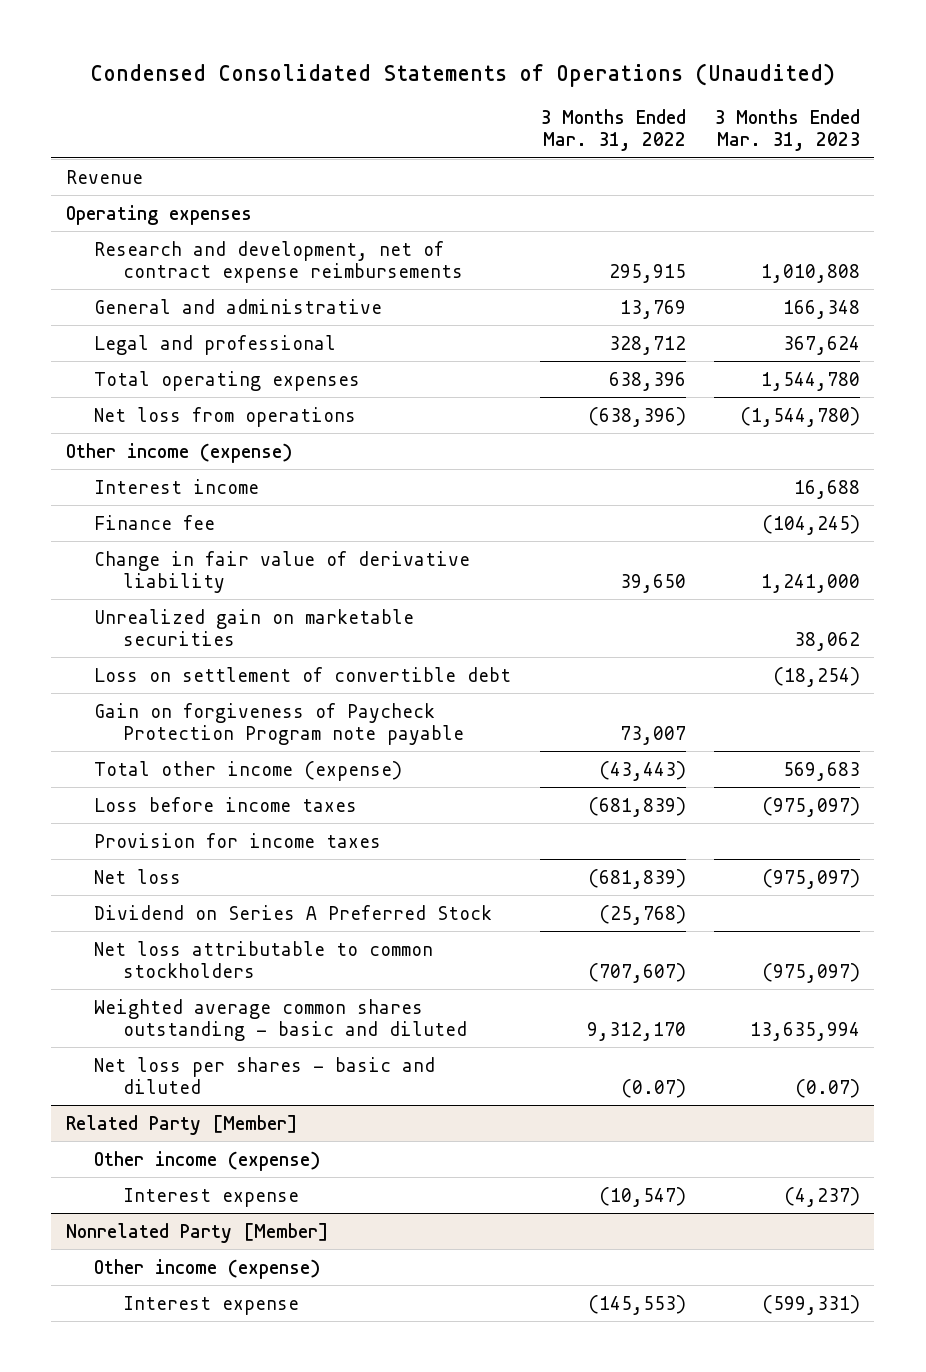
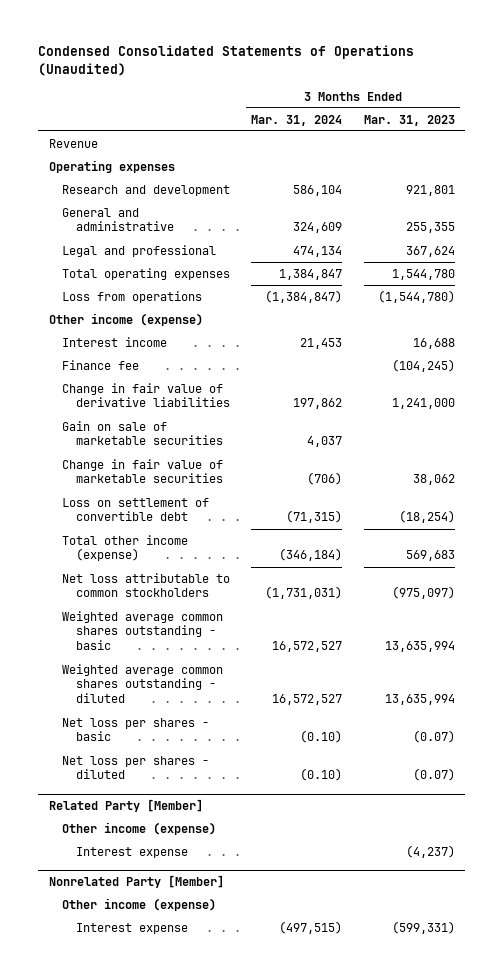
[539,109,686,152] 3 Months Ended Mar. 31, 2022 -> none
none -> [251,114,343,126] Mar. 31, 2024
[94,240,464,283] Research and development, net of contract expense reimbursements -> [62,184,231,196] Research and development
[761,263,861,283] 1,010,808 -> [405,184,455,196] 921,801
[783,299,861,319] 166,348 -> [405,222,455,234] 255,355
[94,406,357,427] Net loss from operations -> [62,290,203,303] Loss from operations
[94,550,471,593] Change in fair value of derivative liability -> [62,382,230,408] Change in fair value of derivative liabilities
none -> [62,420,223,446] Gain on sale of marketable securities
[94,608,415,646] Unrealized gain on marketable securities -> [62,458,224,484] Change in fair value of marketable securities
[94,702,465,745] Gain on forgiveness of Paycheck Protection Program note payable -> none
[94,796,358,812] Loss before income taxes -> none
[94,832,382,848] Provision for income taxes -> none
[94,868,182,884] Net loss -> none
[94,904,493,920] Dividend on Series A Preferred Stock -> none
[94,998,468,1041] Weighted average common shares outstanding - basic and diluted -> [62,610,224,651] Weighted average common shares outstanding - basic
none -> [62,663,224,704] Weighted average common shares outstanding - diluted
[94,1056,436,1094] Net loss per shares - basic and diluted -> [62,717,210,742] Net loss per shares - basic
none -> [62,755,210,780] Net loss per shares - diluted

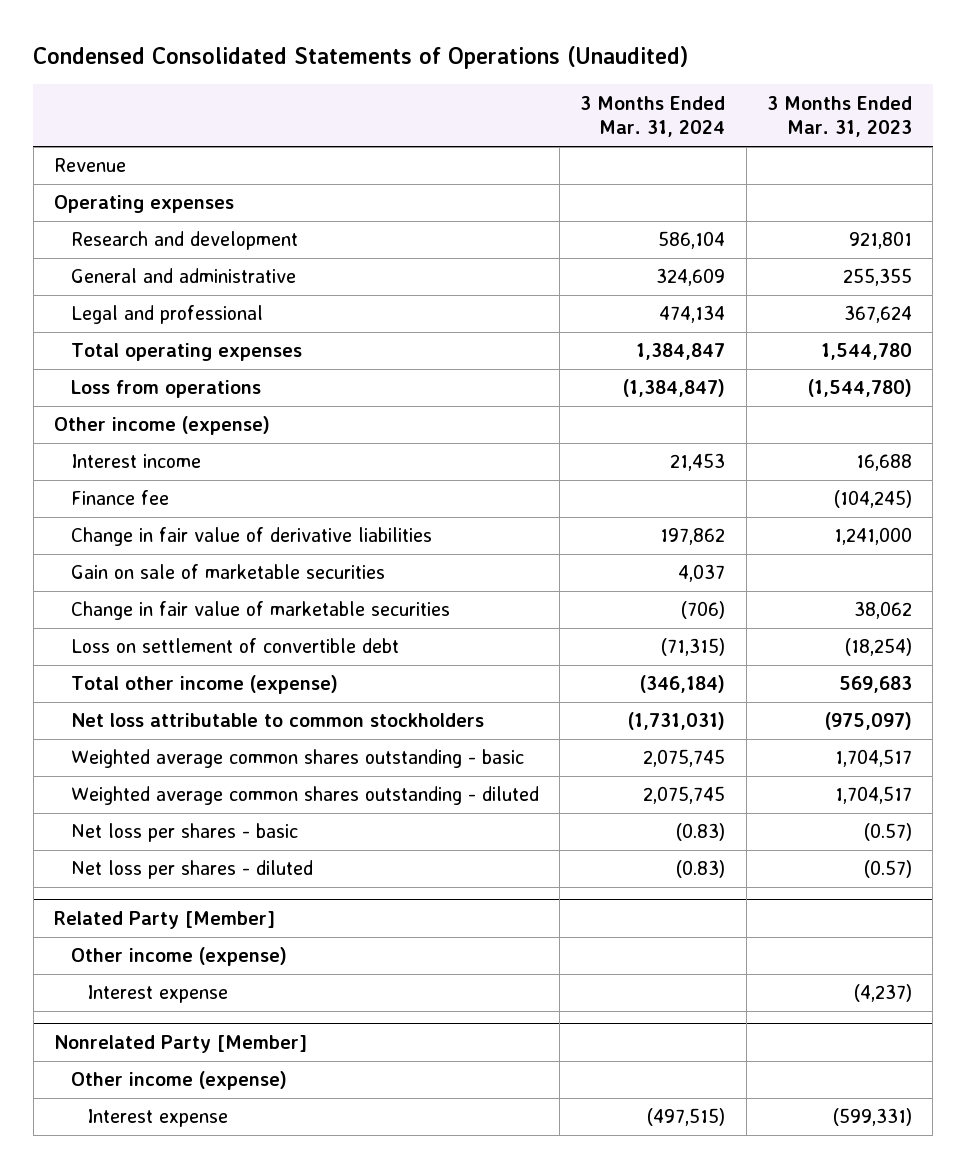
[272,641,343,653] 16,572,527 -> [643,749,726,768] 2,075,745
[384,641,455,653] 13,635,994 -> [835,749,913,768] 1,704,517
[272,694,343,706] 16,572,527 -> [643,786,726,805] 2,075,745
[384,694,455,706] 13,635,994 -> [835,786,913,805] 1,704,517
[300,730,343,744] (0.10) -> [676,823,726,842] (0.83)
[412,730,455,744] (0.07) -> [864,823,913,842] (0.57)
[300,768,343,782] (0.10) -> [676,860,726,879] (0.83)
[412,768,455,782] (0.07) -> [864,860,913,879] (0.57)

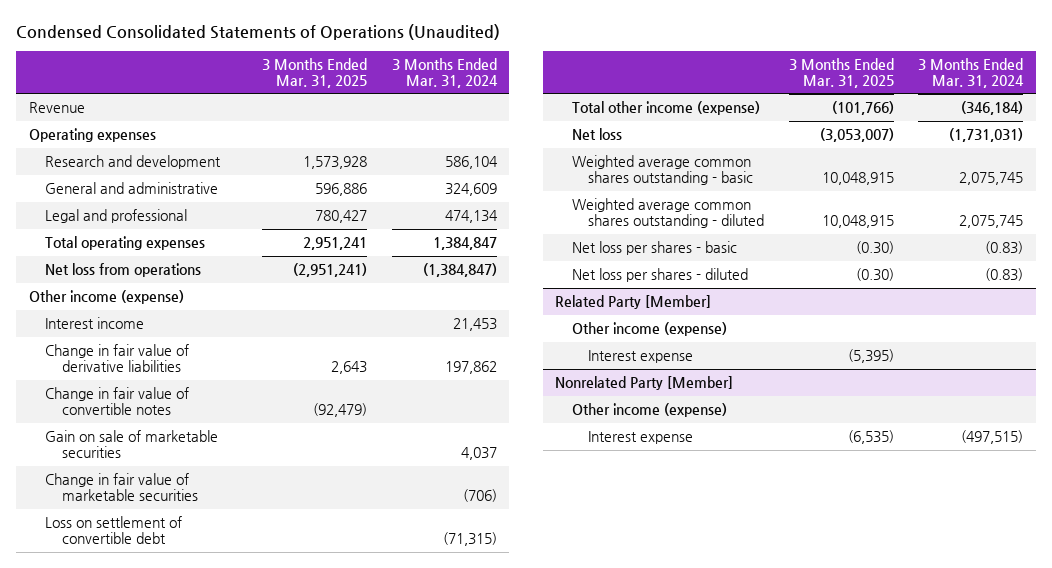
[767,95,913,138] 3 Months Ended Mar. 31, 2023 -> none
none -> [262,57,368,88] 3 Months Ended Mar. 31, 2025
[70,380,261,399] Loss from operations -> [45,262,202,277] Net loss from operations
[70,490,169,506] Finance fee -> none
none -> [45,386,190,416] Change in fair value of convertible notes
[70,713,484,728] Net loss attributable to common stockholders -> [571,127,622,140] Net loss

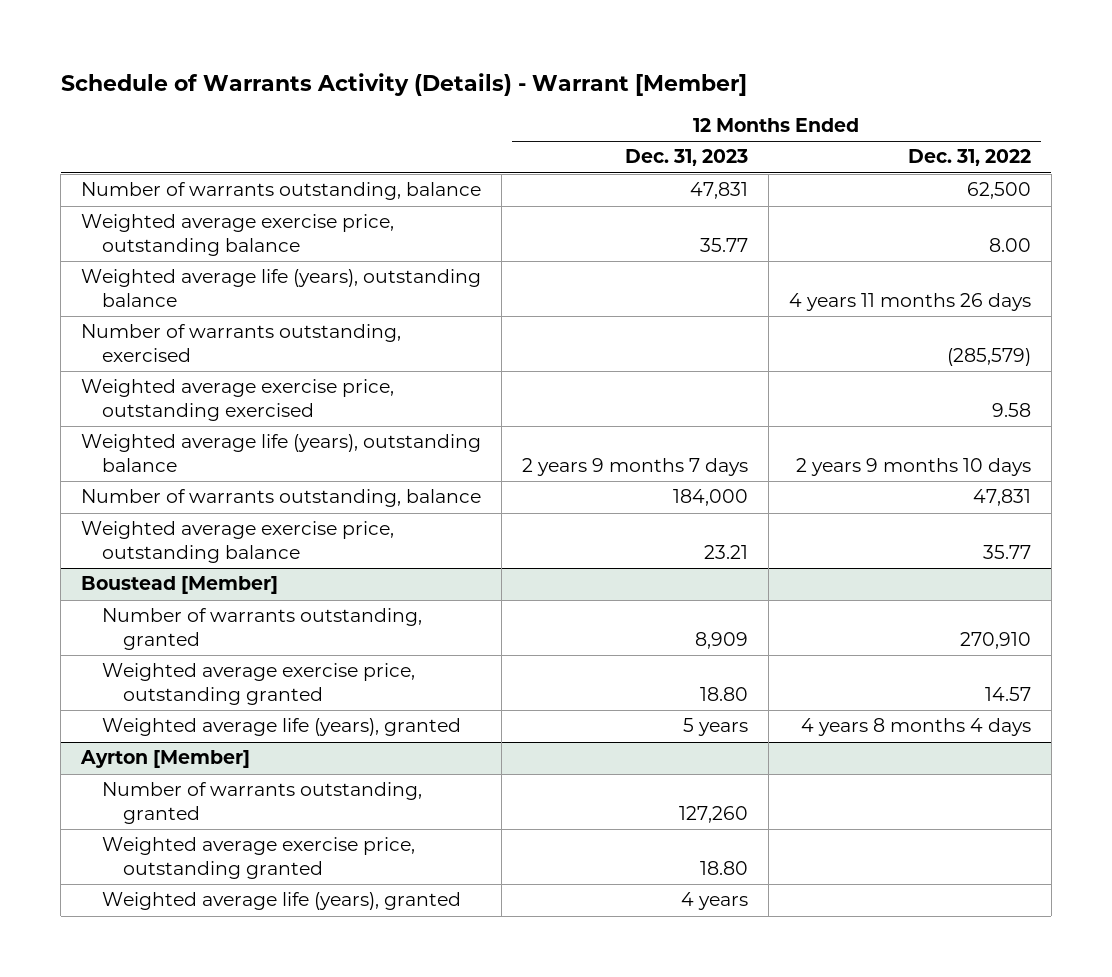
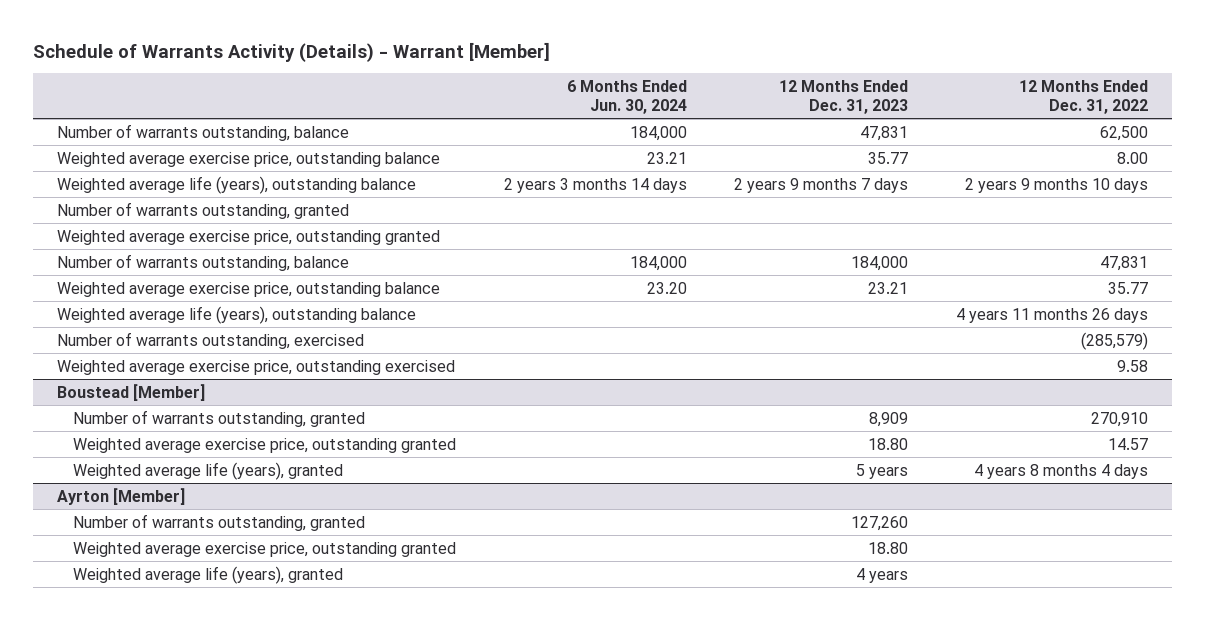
none -> [566,80,687,114] 6 Months Ended Jun. 30, 2024
none -> [56,201,349,219] Number of warrants outstanding, granted
none -> [56,229,440,245] Weighted average exercise price, outstanding granted
[81,269,482,308] Weighted average life (years), outstanding balance -> [56,305,416,324] Weighted average life (years), outstanding balance
[81,324,402,363] Number of warrants outstanding, exercised -> [56,331,364,349] Number of warrants outstanding, exercised
[81,379,395,422] Weighted average exercise price, outstanding exercised -> [56,359,455,375] Weighted average exercise price, outstanding exercised

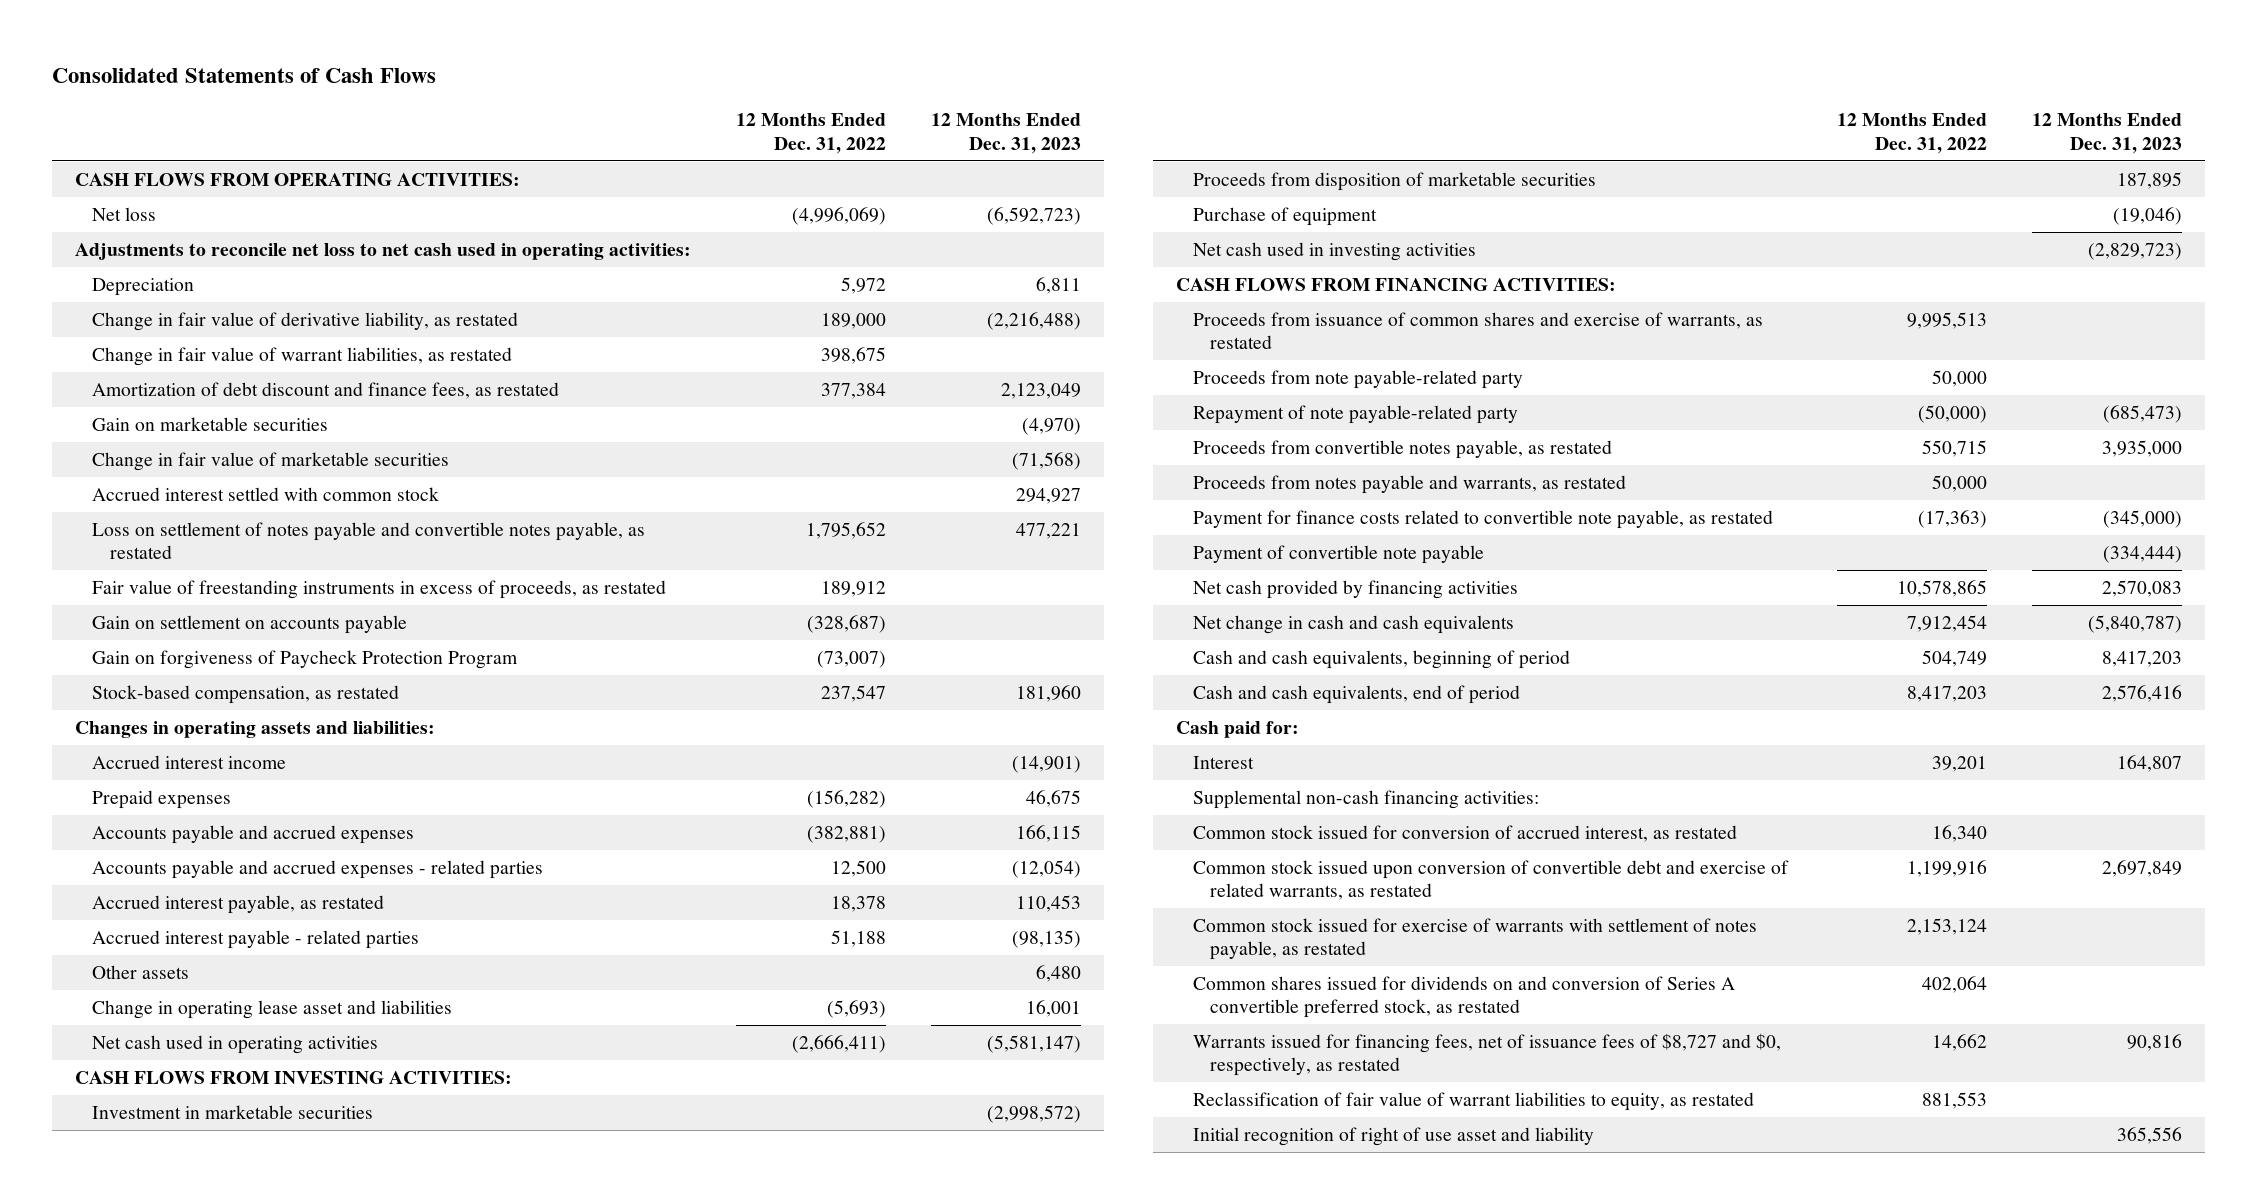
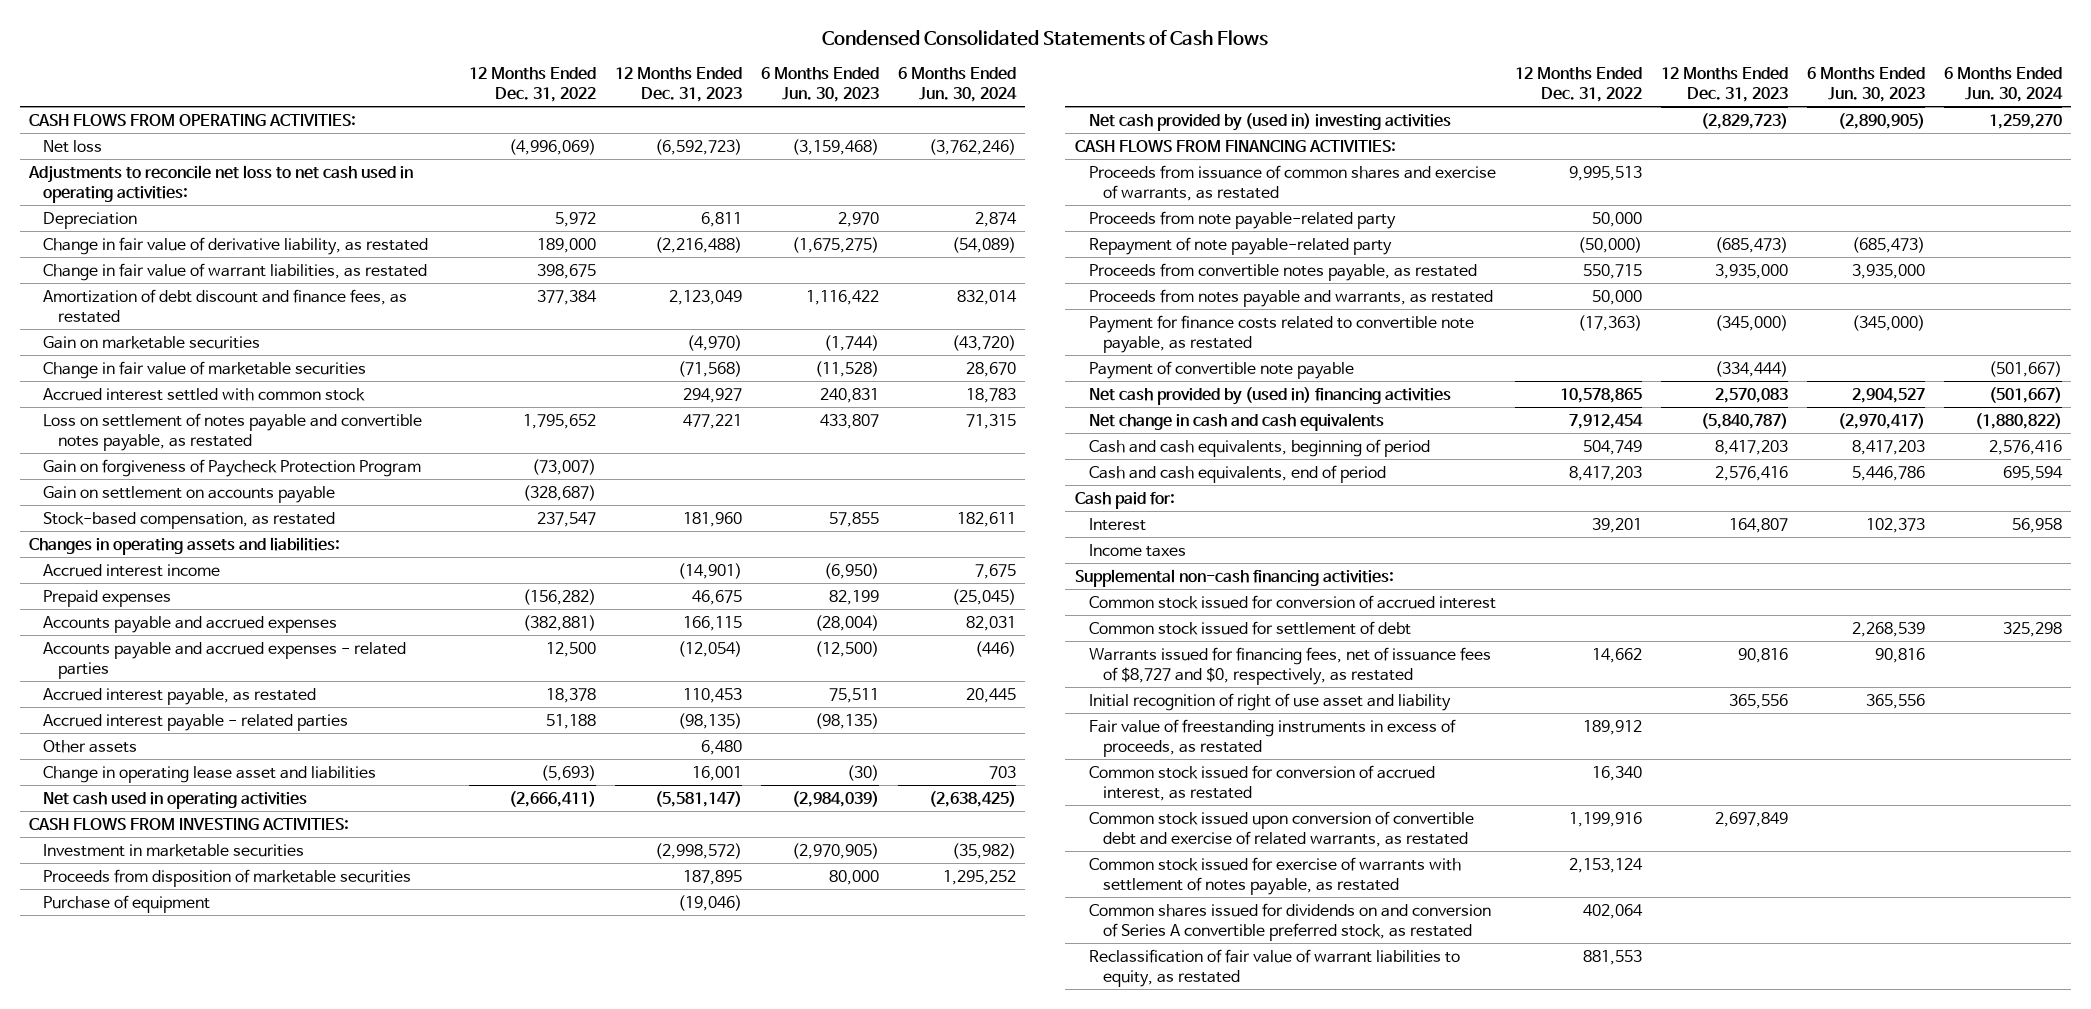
[52,67,437,83] Consolidated Statements of Cash Flows -> [822,29,1269,46] Condensed Consolidated Statements of Cash Flows
none -> [761,67,880,102] 6 Months Ended Jun. 30, 2023
none -> [897,67,1017,102] 6 Months Ended Jun. 30, 2024
[92,614,408,634] Gain on settlement on accounts payable -> [43,485,336,503] Gain on settlement on accounts payable
[1193,241,1477,261] Net cash used in investing activities -> [1088,112,1451,131] Net cash provided by (used in) investing activities
[1193,579,1519,599] Net cash provided by financing activities -> [1088,386,1451,405] Net cash provided by (used in) financing activities
none -> [1088,543,1186,557] Income taxes
none -> [1088,594,1496,609] Common stock issued for conversion of accrued interest
none -> [1088,620,1411,635] Common stock issued for settlement of debt
[1193,1032,1782,1077] Warrants issued for financing fees, net of issuance fees of $8,727 and $0, respectively, as restated -> [1088,646,1491,685] Warrants issued for financing fees, net of issuance fees of $8,727 and $0, respectively, as restated
[1193,1126,1595,1146] Initial recognition of right of use asset and liability -> [1088,692,1451,711] Initial recognition of right of use asset and liability
[92,579,667,599] Fair value of freestanding instruments in excess of proceeds, as restated -> [1088,718,1456,757] Fair value of freestanding instruments in excess of proceeds, as restated

